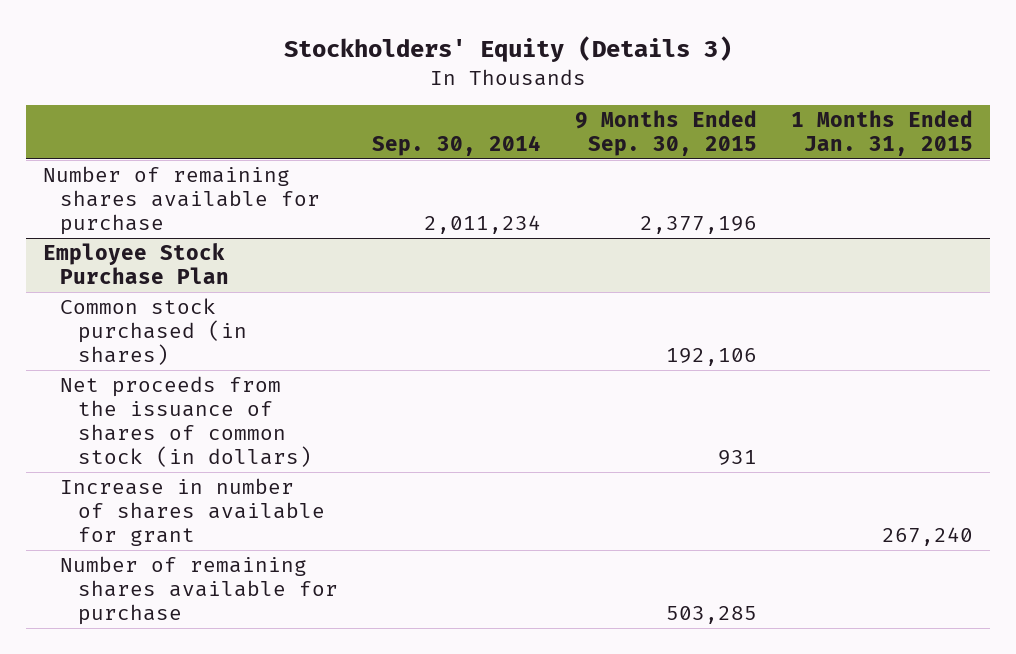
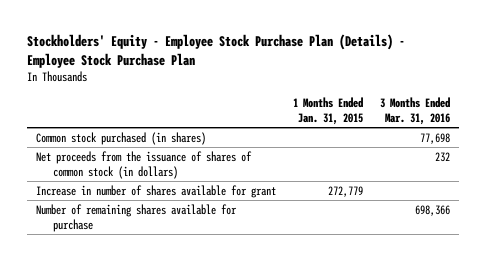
[283,36,732,63] Stockholders' Equity (Details 3) -> [27,34,406,68] Stockholders' Equity - Employee Stock Purchase Plan (Details) - Employee Stock Purchase Plan
[371,134,541,156] Sep. 30, 2014 -> none
[574,109,757,156] 9 Months Ended Sep. 30, 2015 -> none
none -> [380,97,451,126] 3 Months Ended Mar. 31, 2016
none -> [35,131,206,145] Common stock purchased (in shares)
none -> [35,150,252,179] Net proceeds from the issuance of shares of common stock (in dollars)
none -> [35,184,276,198] Increase in number of shares available for grant
[42,242,230,285] Employee Stock Purchase Plan -> none
[60,297,247,366] Common stock purchased (in shares) -> none
[60,375,312,468] Net proceeds from the issuance of shares of common stock (in dollars) -> none
[60,477,325,547] Increase in number of shares available for grant -> none
[60,555,338,626] Number of remaining shares available for purchase -> none

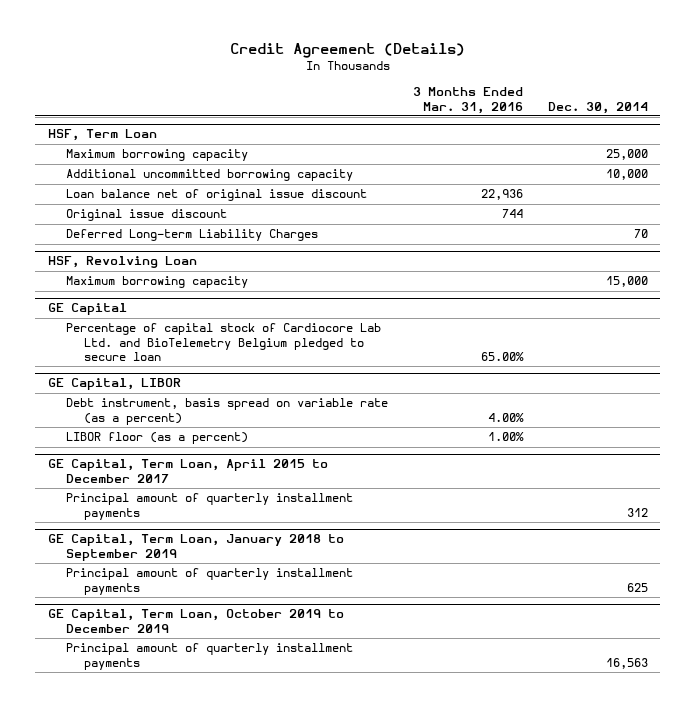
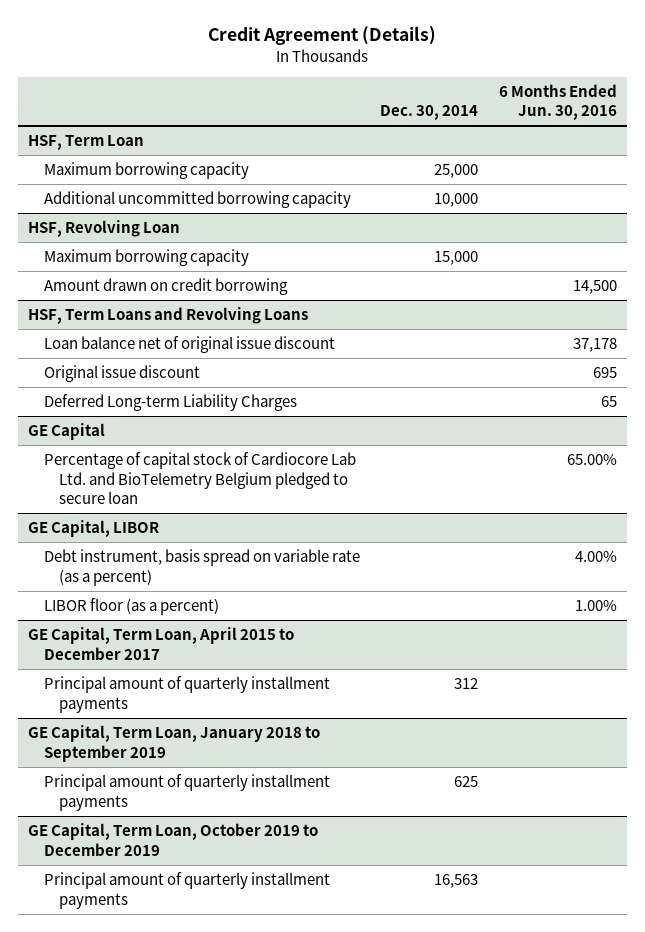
[412,87,523,114] 3 Months Ended Mar. 31, 2016 -> none
none -> [498,83,617,121] 6 Months Ended Jun. 30, 2016
[65,189,367,202] Loan balance net of original issue discount -> none
[65,209,227,222] Original issue discount -> none
[65,229,318,242] Deferred Long-term Liability Charges -> none
none -> [43,278,288,296] Amount drawn on credit borrowing
none -> [27,307,308,325] HSF, Term Loans and Revolving Loans
none -> [43,336,335,354] Loan balance net of original issue discount
none -> [43,365,200,383] Original issue discount
none -> [43,394,297,412] Deferred Long-term Liability Charges

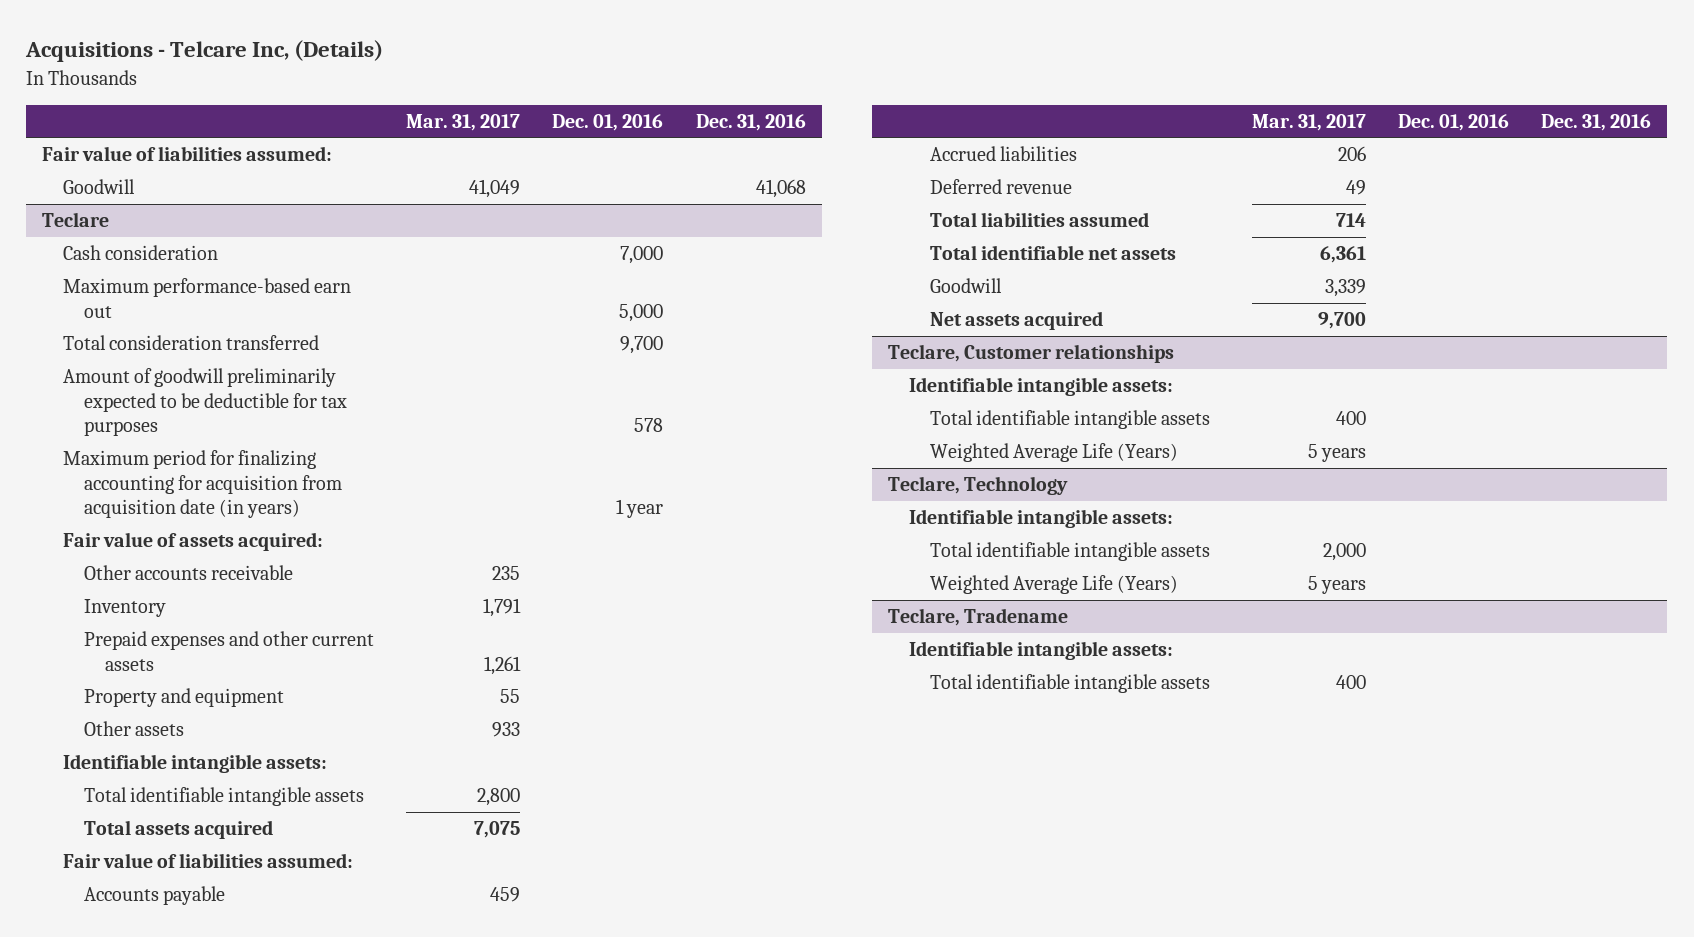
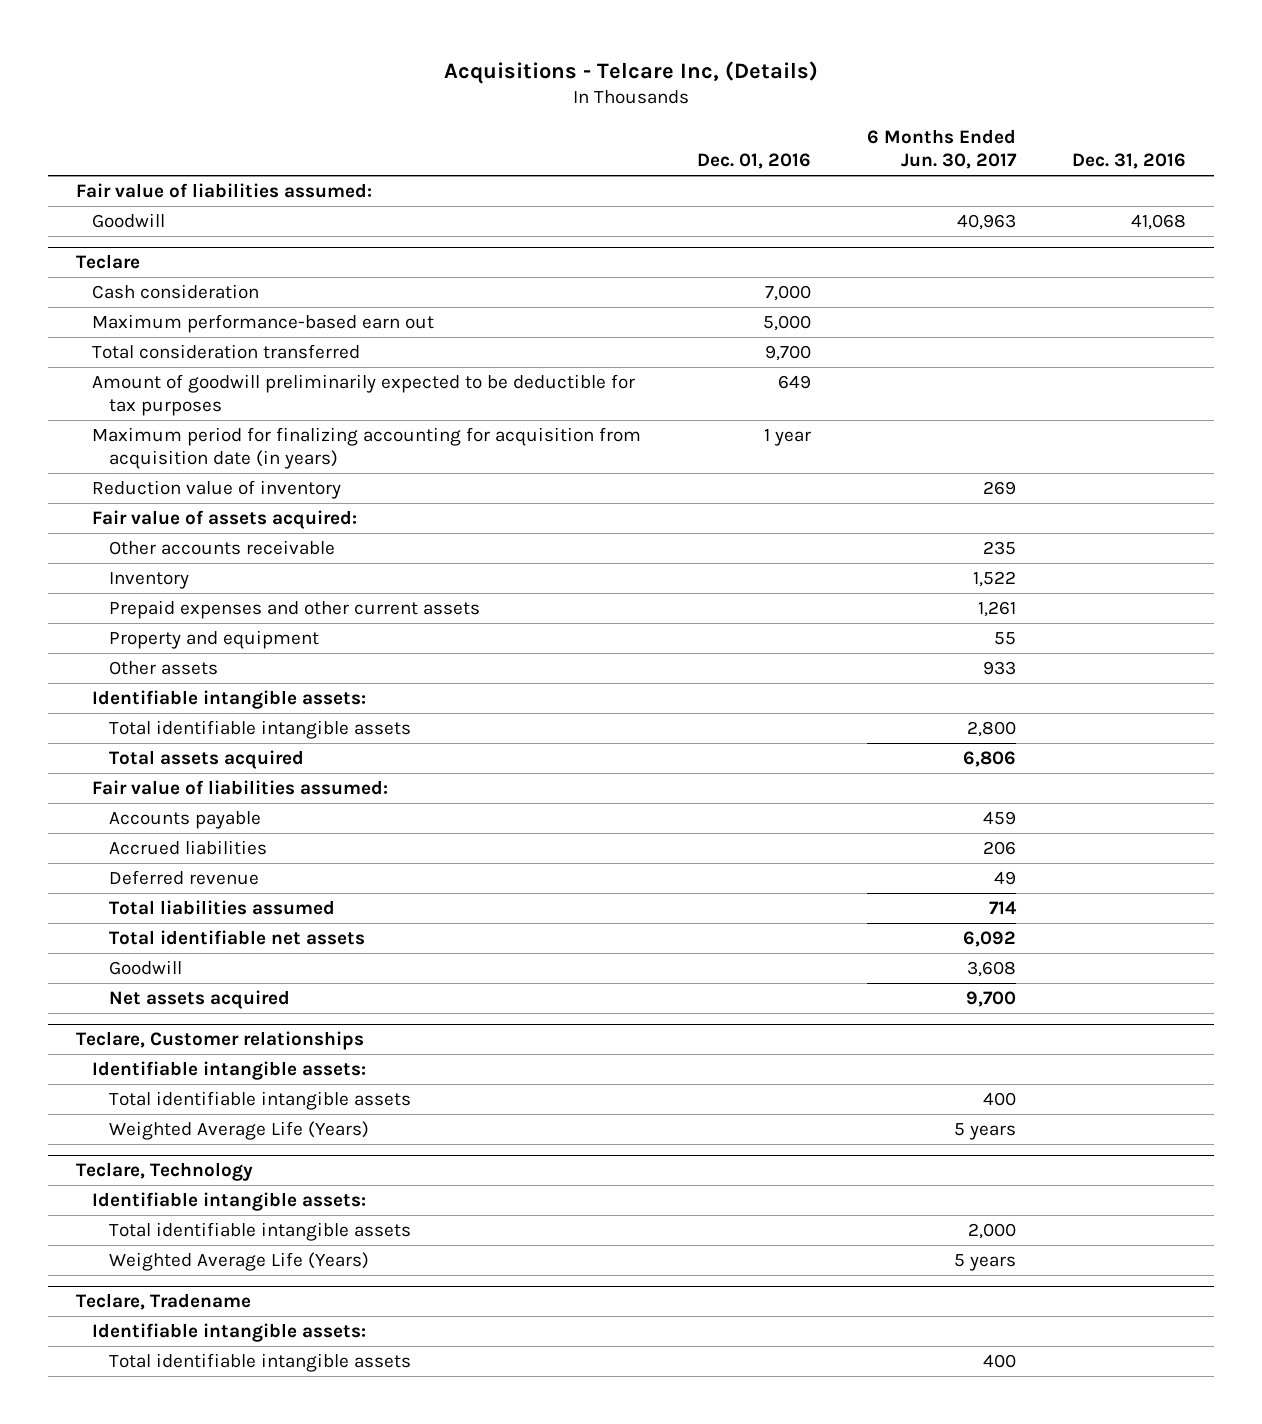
[406,113,521,131] Mar. 31, 2017 -> none
none -> [866,129,1017,170] 6 Months Ended Jun. 30, 2017
[634,418,664,433] 578 -> [778,374,812,389] 649
none -> [92,479,342,499] Reduction value of inventory

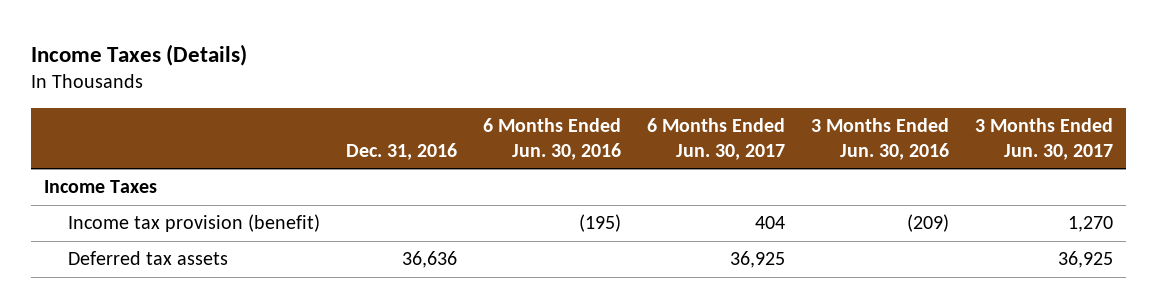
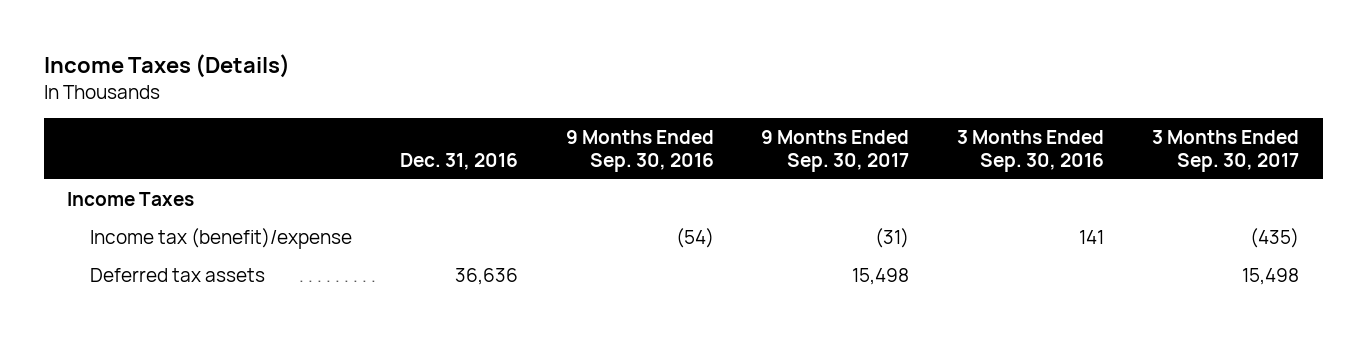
[482,118,621,160] 6 Months Ended Jun. 30, 2016 -> none
[646,118,785,160] 6 Months Ended Jun. 30, 2017 -> none
[810,118,949,160] 3 Months Ended Jun. 30, 2016 -> none
[975,118,1114,160] 3 Months Ended Jun. 30, 2017 -> none
none -> [565,130,714,173] 9 Months Ended Sep. 30, 2016
none -> [761,130,910,173] 9 Months Ended Sep. 30, 2017
none -> [957,130,1105,173] 3 Months Ended Sep. 30, 2016
none -> [1152,130,1300,173] 3 Months Ended Sep. 30, 2017
[67,214,320,233] Income tax provision (benefit) -> [89,227,352,249] Income tax (benefit)/expense

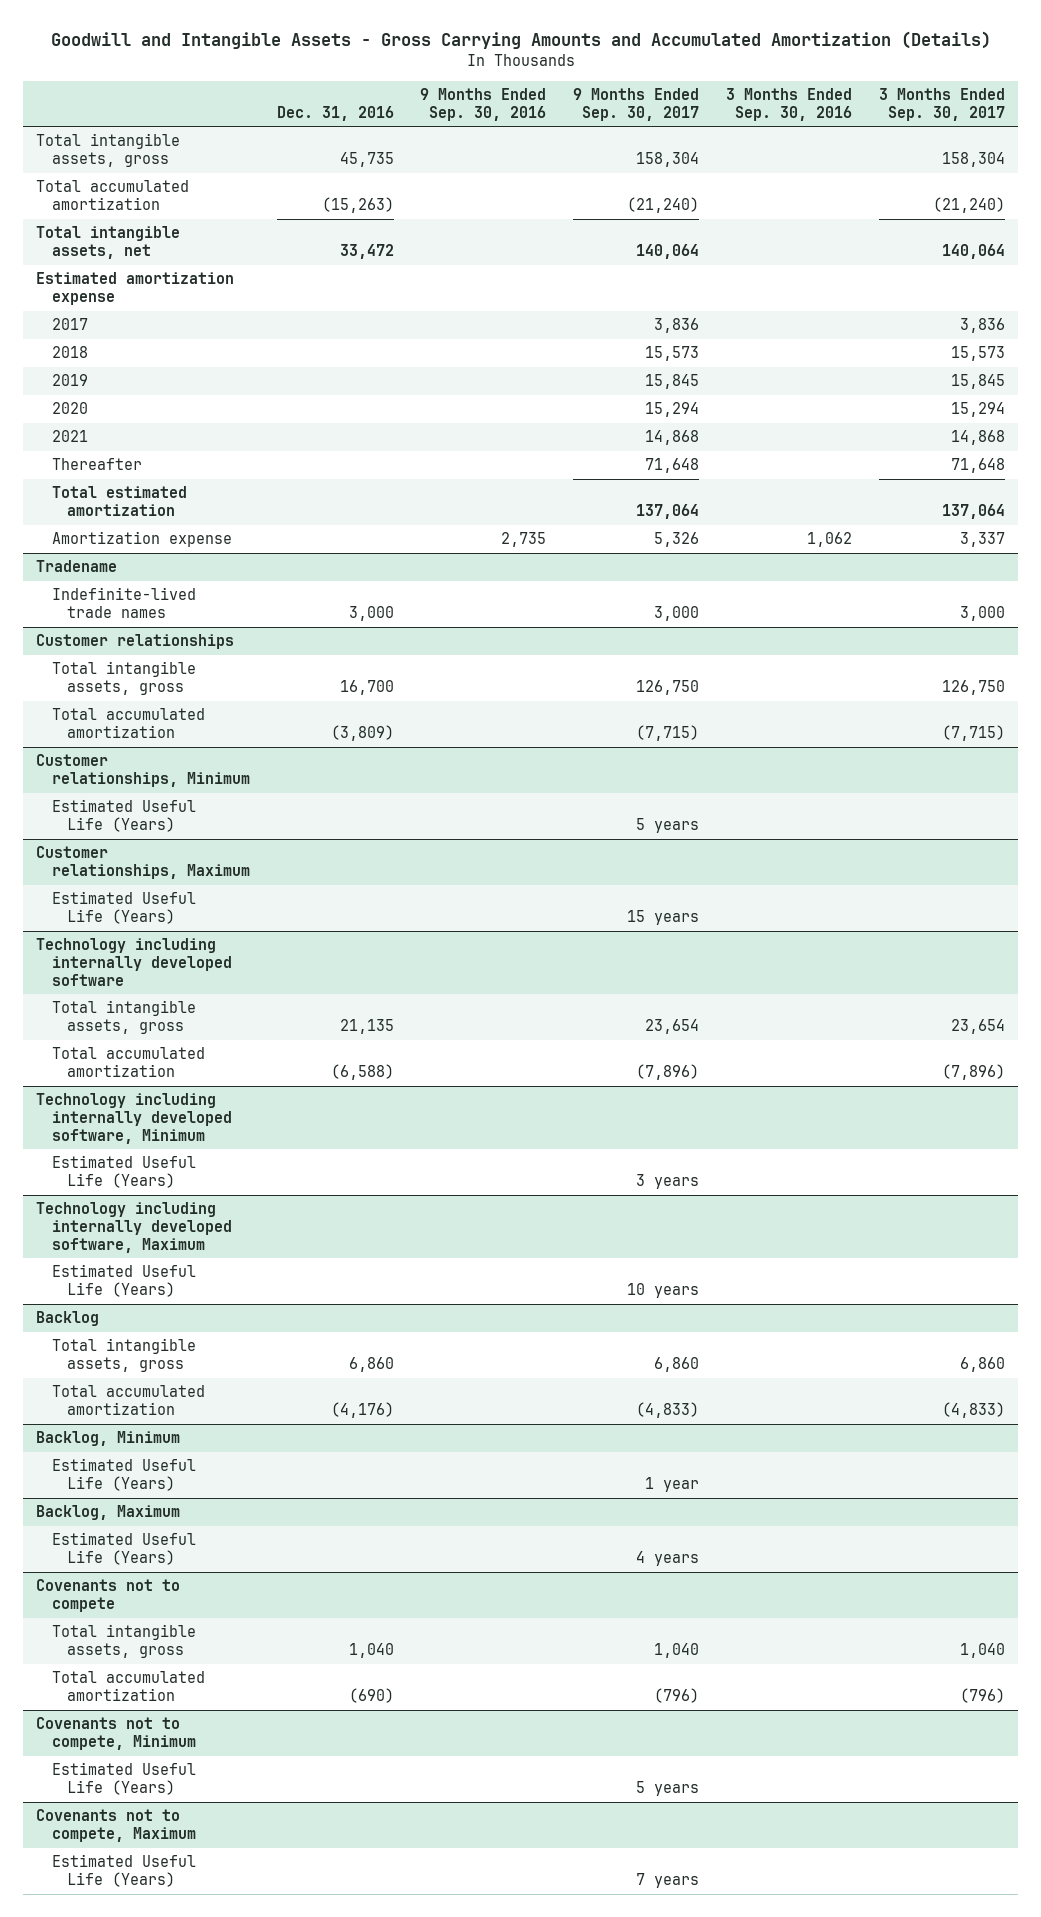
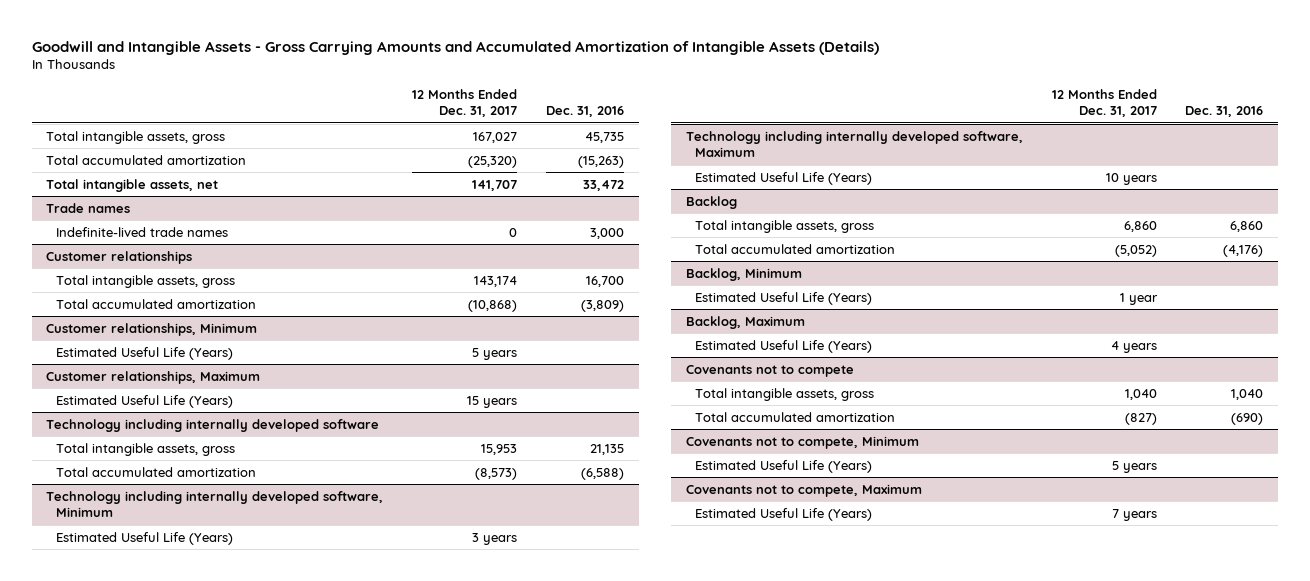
[50,30,991,49] Goodwill and Intangible Assets - Gross Carrying Amounts and Accumulated Amortization (Details) -> [31,40,879,55] Goodwill and Intangible Assets - Gross Carrying Amounts and Accumulated Amortization of Intangible Assets (Details)
[420,87,547,121] 9 Months Ended Sep. 30, 2016 -> none
[573,87,700,121] 9 Months Ended Sep. 30, 2017 -> none
[726,87,853,121] 3 Months Ended Sep. 30, 2016 -> none
[879,87,1006,121] 3 Months Ended Sep. 30, 2017 -> none
none -> [412,88,518,118] 12 Months Ended Dec. 31, 2017
[36,272,235,306] Estimated amortization expense -> none
[51,318,88,331] 2017 -> none
[51,346,88,359] 2018 -> none
[51,374,88,387] 2019 -> none
[51,402,88,415] 2020 -> none
[51,430,88,443] 2021 -> none
[51,458,142,471] Thereafter -> none
[51,486,187,517] Total estimated amortization -> none
[51,531,232,548] Amortization expense -> none
[36,560,118,573] Tradename -> [46,202,131,213] Trade names

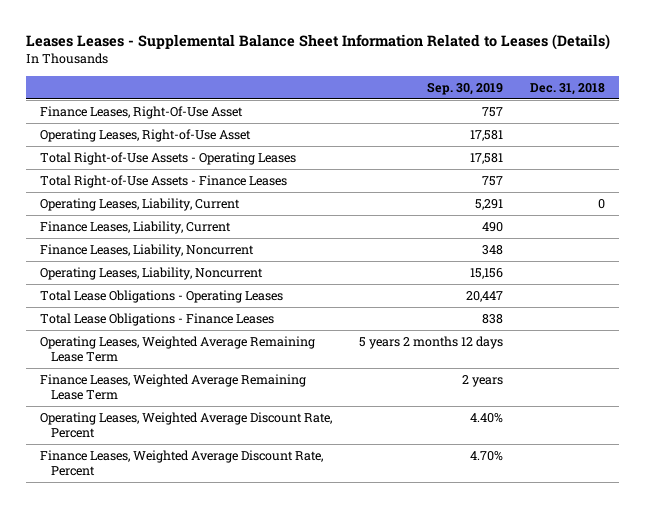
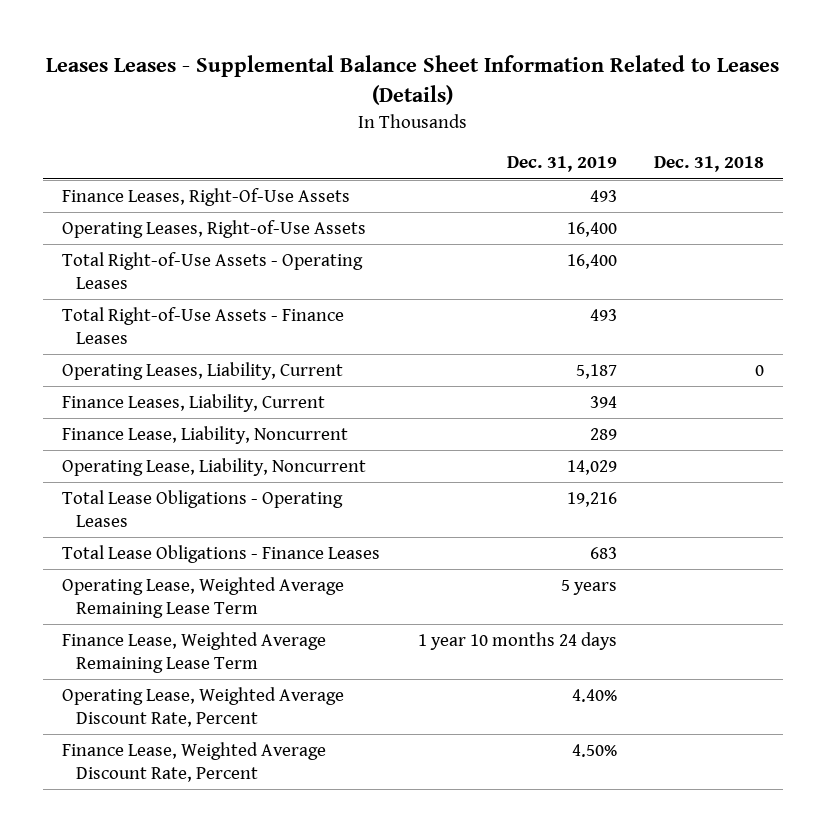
[427,81,504,95] Sep. 30, 2019 -> none
none -> [506,156,617,173] Dec. 31, 2019
[39,106,243,120] Finance Leases, Right-Of-Use Asset -> [61,187,350,206] Finance Leases, Right-Of-Use Assets
[39,129,251,143] Operating Leases, Right-of-Use Asset -> [61,219,366,238] Operating Leases, Right-of-Use Assets
[39,244,254,258] Finance Leases, Liability, Noncurrent -> [61,425,348,444] Finance Lease, Liability, Noncurrent
[39,267,263,281] Operating Leases, Liability, Noncurrent -> [61,457,366,476] Operating Lease, Liability, Noncurrent
[39,336,315,363] Operating Leases, Weighted Average Remaining Lease Term -> [61,576,344,619] Operating Lease, Weighted Average Remaining Lease Term
[39,374,306,401] Finance Leases, Weighted Average Remaining Lease Term -> [61,631,326,674] Finance Lease, Weighted Average Remaining Lease Term
[39,412,332,439] Operating Leases, Weighted Average Discount Rate, Percent -> [61,686,344,728] Operating Lease, Weighted Average Discount Rate, Percent
[39,450,323,477] Finance Leases, Weighted Average Discount Rate, Percent -> [61,741,326,783] Finance Lease, Weighted Average Discount Rate, Percent

